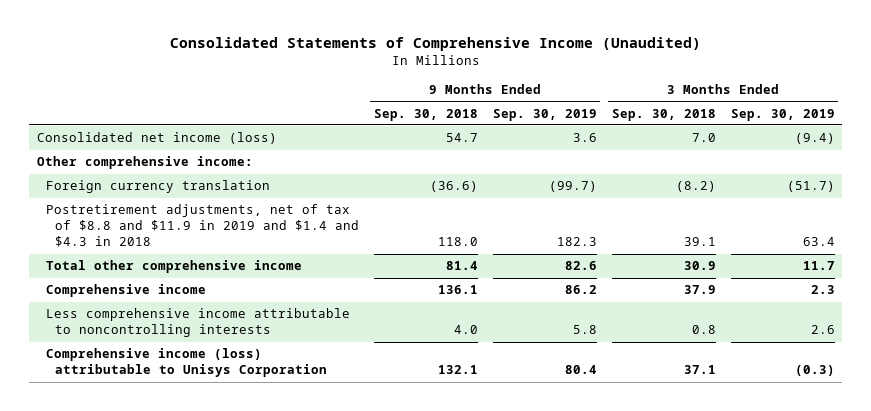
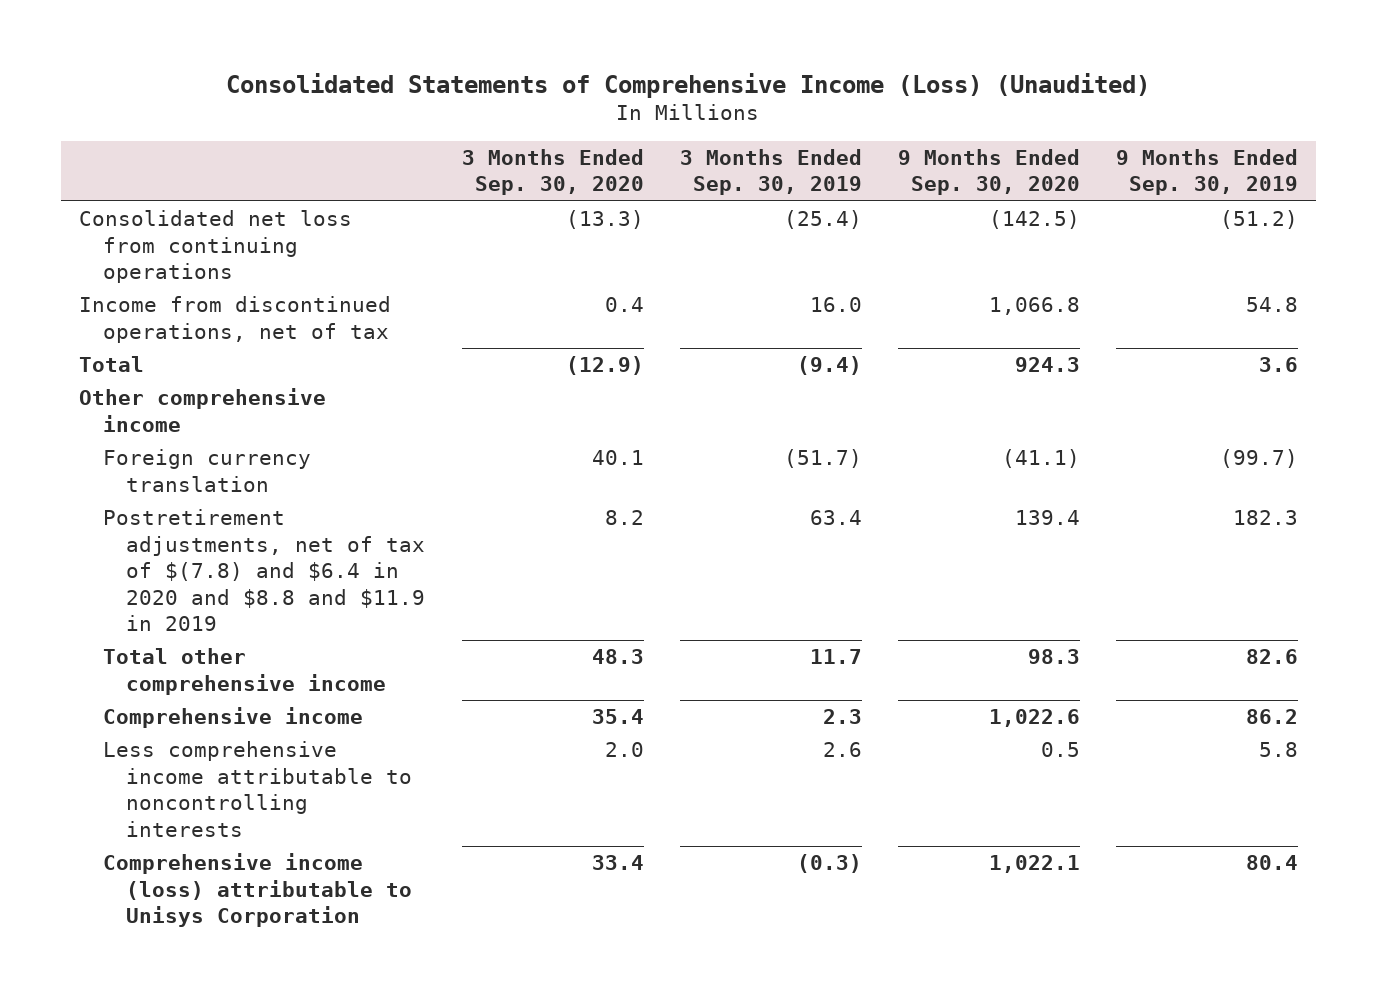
[169,37,701,52] Consolidated Statements of Comprehensive Income (Unaudited) -> [226,72,1151,98] Consolidated Statements of Comprehensive Income (Loss) (Unaudited)
[373,108,478,121] Sep. 30, 2018 -> none
[611,108,716,121] Sep. 30, 2018 -> none
none -> [461,148,644,196] 3 Months Ended Sep. 30, 2020
none -> [897,148,1080,196] 9 Months Ended Sep. 30, 2020
none -> [78,210,352,284] Consolidated net loss from continuing operations
none -> [78,296,391,343] Income from discontinued operations, net of tax
[36,132,277,145] Consolidated net income (loss) -> [78,356,144,373] Total
[36,156,253,170] Other comprehensive income: -> [78,388,326,432] Other comprehensive income
[45,204,359,248] Postretirement adjustments, net of tax of $8.8 and $11.9 in 2019 and $1.4 and $4.3 in 2018 -> [102,509,426,632] Postretirement adjustments, net of tax of $(7.8) and $6.4 in 2020 and $8.8 and $11.9 in 2019

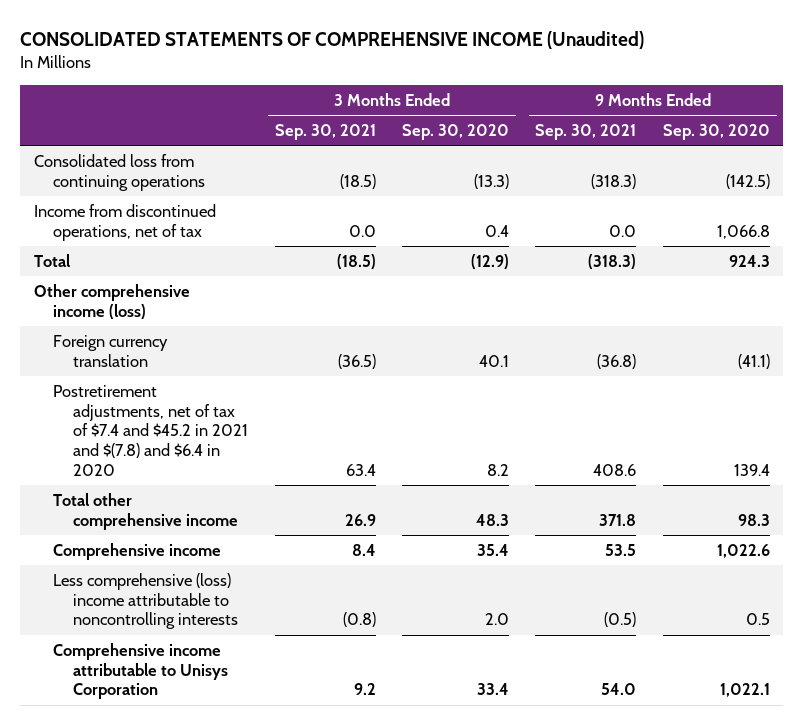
[226,72,1151,98] Consolidated Statements of Comprehensive Income (Loss) (Unaudited) -> [20,31,645,50] CONSOLIDATED STATEMENTS OF COMPREHENSIVE INCOME (Unaudited)
[679,148,862,196] 3 Months Ended Sep. 30, 2019 -> none
[1115,148,1298,196] 9 Months Ended Sep. 30, 2019 -> none
none -> [274,124,376,141] Sep. 30, 2021
none -> [535,124,637,141] Sep. 30, 2021
[78,210,352,284] Consolidated net loss from continuing operations -> [33,153,206,191] Consolidated loss from continuing operations
[78,388,326,432] Other comprehensive income -> [33,283,190,319] Other comprehensive income (loss)
[102,509,426,632] Postretirement adjustments, net of tax of $(7.8) and $6.4 in 2020 and $8.8 and $11.9 in 2019 -> [53,384,249,476] Postretirement adjustments, net of tax of $7.4 and $45.2 in 2021 and $(7.8) and $6.4 in 2020
[102,741,413,837] Less comprehensive income attributable to noncontrolling interests -> [53,572,239,630] Less comprehensive (loss) income attributable to noncontrolling interests
[102,853,413,928] Comprehensive income (loss) attributable to Unisys Corporation -> [53,642,229,700] Comprehensive income attributable to Unisys Corporation

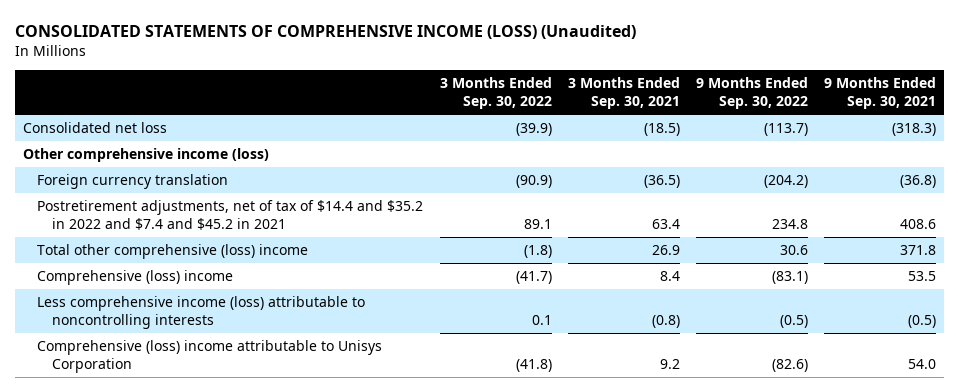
[20,31,645,50] CONSOLIDATED STATEMENTS OF COMPREHENSIVE INCOME (Unaudited) -> [15,25,637,40] CONSOLIDATED STATEMENTS OF COMPREHENSIVE INCOME (LOSS) (Unaudited)
[401,124,509,141] Sep. 30, 2020 -> none
[662,124,770,141] Sep. 30, 2020 -> none
none -> [439,77,552,110] 3 Months Ended Sep. 30, 2022
none -> [695,77,808,110] 9 Months Ended Sep. 30, 2022
[33,153,206,191] Consolidated loss from continuing operations -> none
[33,203,216,241] Income from discontinued operations, net of tax -> none
[33,253,70,267] Total -> [23,121,168,133] Consolidated net loss
[53,384,249,476] Postretirement adjustments, net of tax of $7.4 and $45.2 in 2021 and $(7.8) and $6.4 in 2020 -> [37,199,424,231] Postretirement adjustments, net of tax of $14.4 and $35.2 in 2022 and $7.4 and $45.2 in 2021
[53,492,239,530] Total other comprehensive income -> [37,243,309,259] Total other comprehensive (loss) income
[53,542,222,560] Comprehensive income -> [37,269,234,285] Comprehensive (loss) income
[53,572,239,630] Less comprehensive (loss) income attributable to noncontrolling interests -> [37,295,366,330] Less comprehensive income (loss) attributable to noncontrolling interests
[53,642,229,700] Comprehensive income attributable to Unisys Corporation -> [37,339,383,374] Comprehensive (loss) income attributable to Unisys Corporation

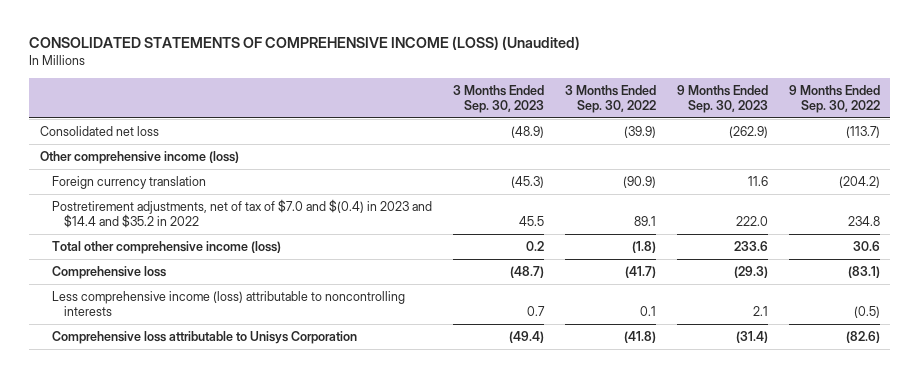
[567,77,680,110] 3 Months Ended Sep. 30, 2021 -> none
[824,77,937,110] 9 Months Ended Sep. 30, 2021 -> none
none -> [452,84,544,113] 3 Months Ended Sep. 30, 2023
none -> [676,84,768,113] 9 Months Ended Sep. 30, 2023
[37,199,424,231] Postretirement adjustments, net of tax of $14.4 and $35.2 in 2022 and $7.4 and $45.2 in 2021 -> [51,199,432,229] Postretirement adjustments, net of tax of $7.0 and $(0.4) in 2023 and $14.4 and $35.2 in 2022
[37,243,309,259] Total other comprehensive (loss) income -> [51,241,281,255] Total other comprehensive income (loss)
[37,269,234,285] Comprehensive (loss) income -> [51,266,166,280] Comprehensive loss
[37,339,383,374] Comprehensive (loss) income attributable to Unisys Corporation -> [51,331,357,345] Comprehensive loss attributable to Unisys Corporation

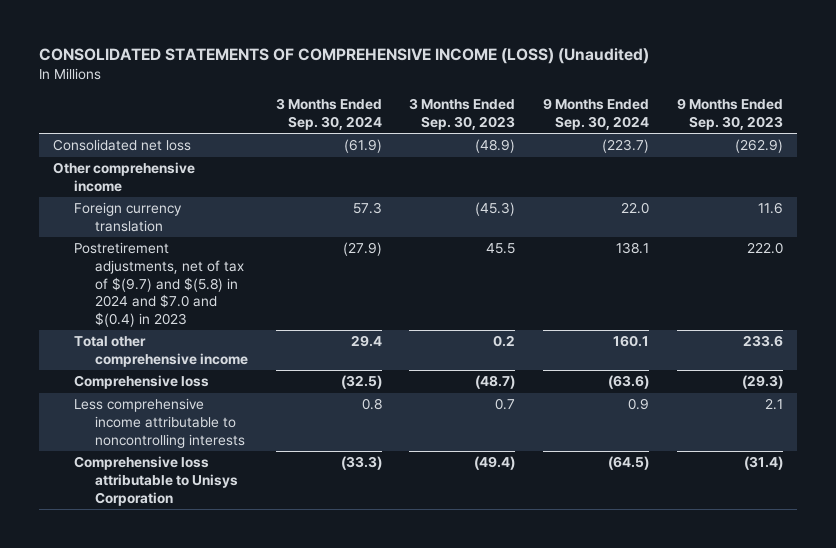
[564,84,656,113] 3 Months Ended Sep. 30, 2022 -> none
[788,84,880,113] 9 Months Ended Sep. 30, 2022 -> none
none -> [275,98,382,130] 3 Months Ended Sep. 30, 2024
none -> [543,98,650,130] 9 Months Ended Sep. 30, 2024
[39,151,239,165] Other comprehensive income (loss) -> [53,162,196,192] Other comprehensive income
[51,199,432,229] Postretirement adjustments, net of tax of $7.0 and $(0.4) in 2023 and $14.4 and $35.2 in 2022 -> [73,242,244,327] Postretirement adjustments, net of tax of $(9.7) and $(5.8) in 2024 and $7.0 and $(0.4) in 2023
[51,241,281,255] Total other comprehensive income (loss) -> [73,336,248,367] Total other comprehensive income
[51,291,405,317] Less comprehensive income (loss) attributable to noncontrolling interests -> [73,398,245,448] Less comprehensive income attributable to noncontrolling interests

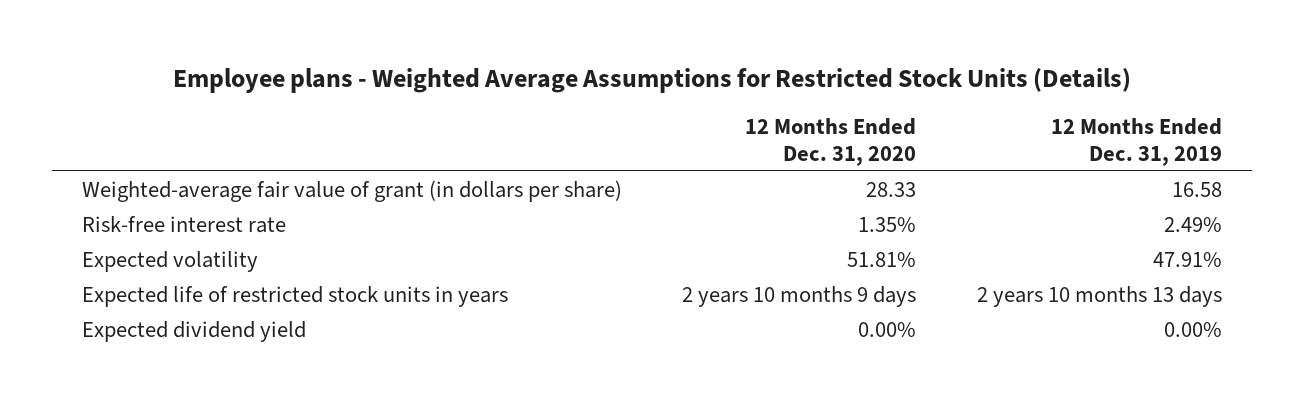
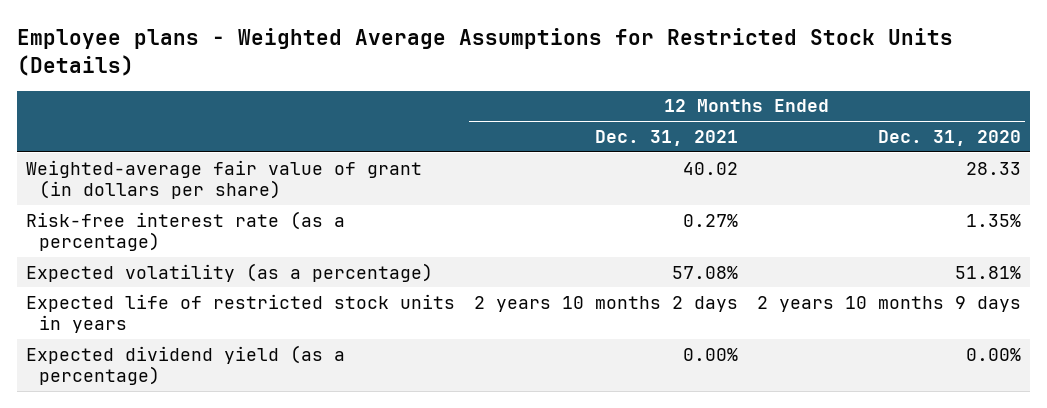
[1050,117,1222,166] 12 Months Ended Dec. 31, 2019 -> none
none -> [594,129,738,146] Dec. 31, 2021
[81,215,286,233] Risk-free interest rate -> [26,210,346,252] Risk-free interest rate (as a percentage)
[81,250,258,272] Expected volatility -> [26,262,434,282] Expected volatility (as a percentage)
[81,320,306,342] Expected dividend yield -> [26,344,346,386] Expected dividend yield (as a percentage)

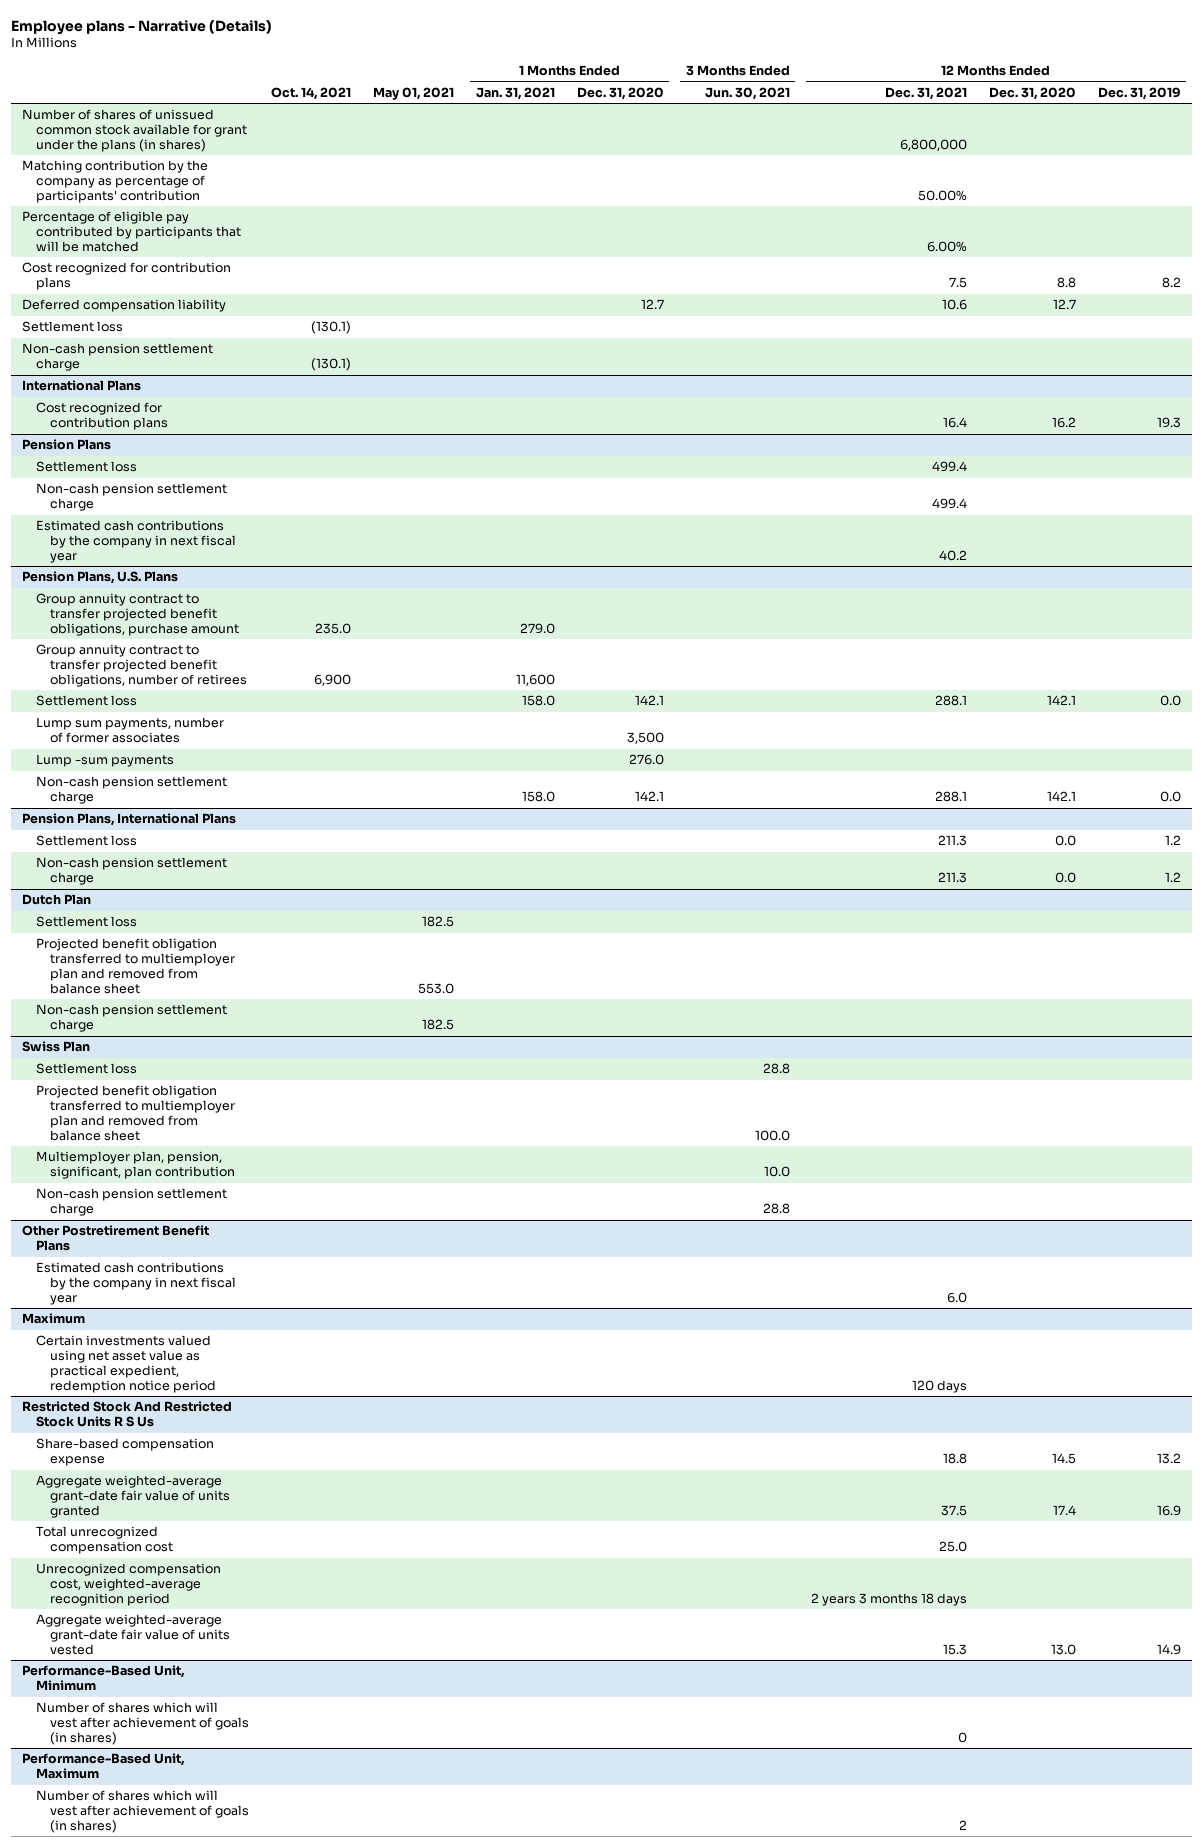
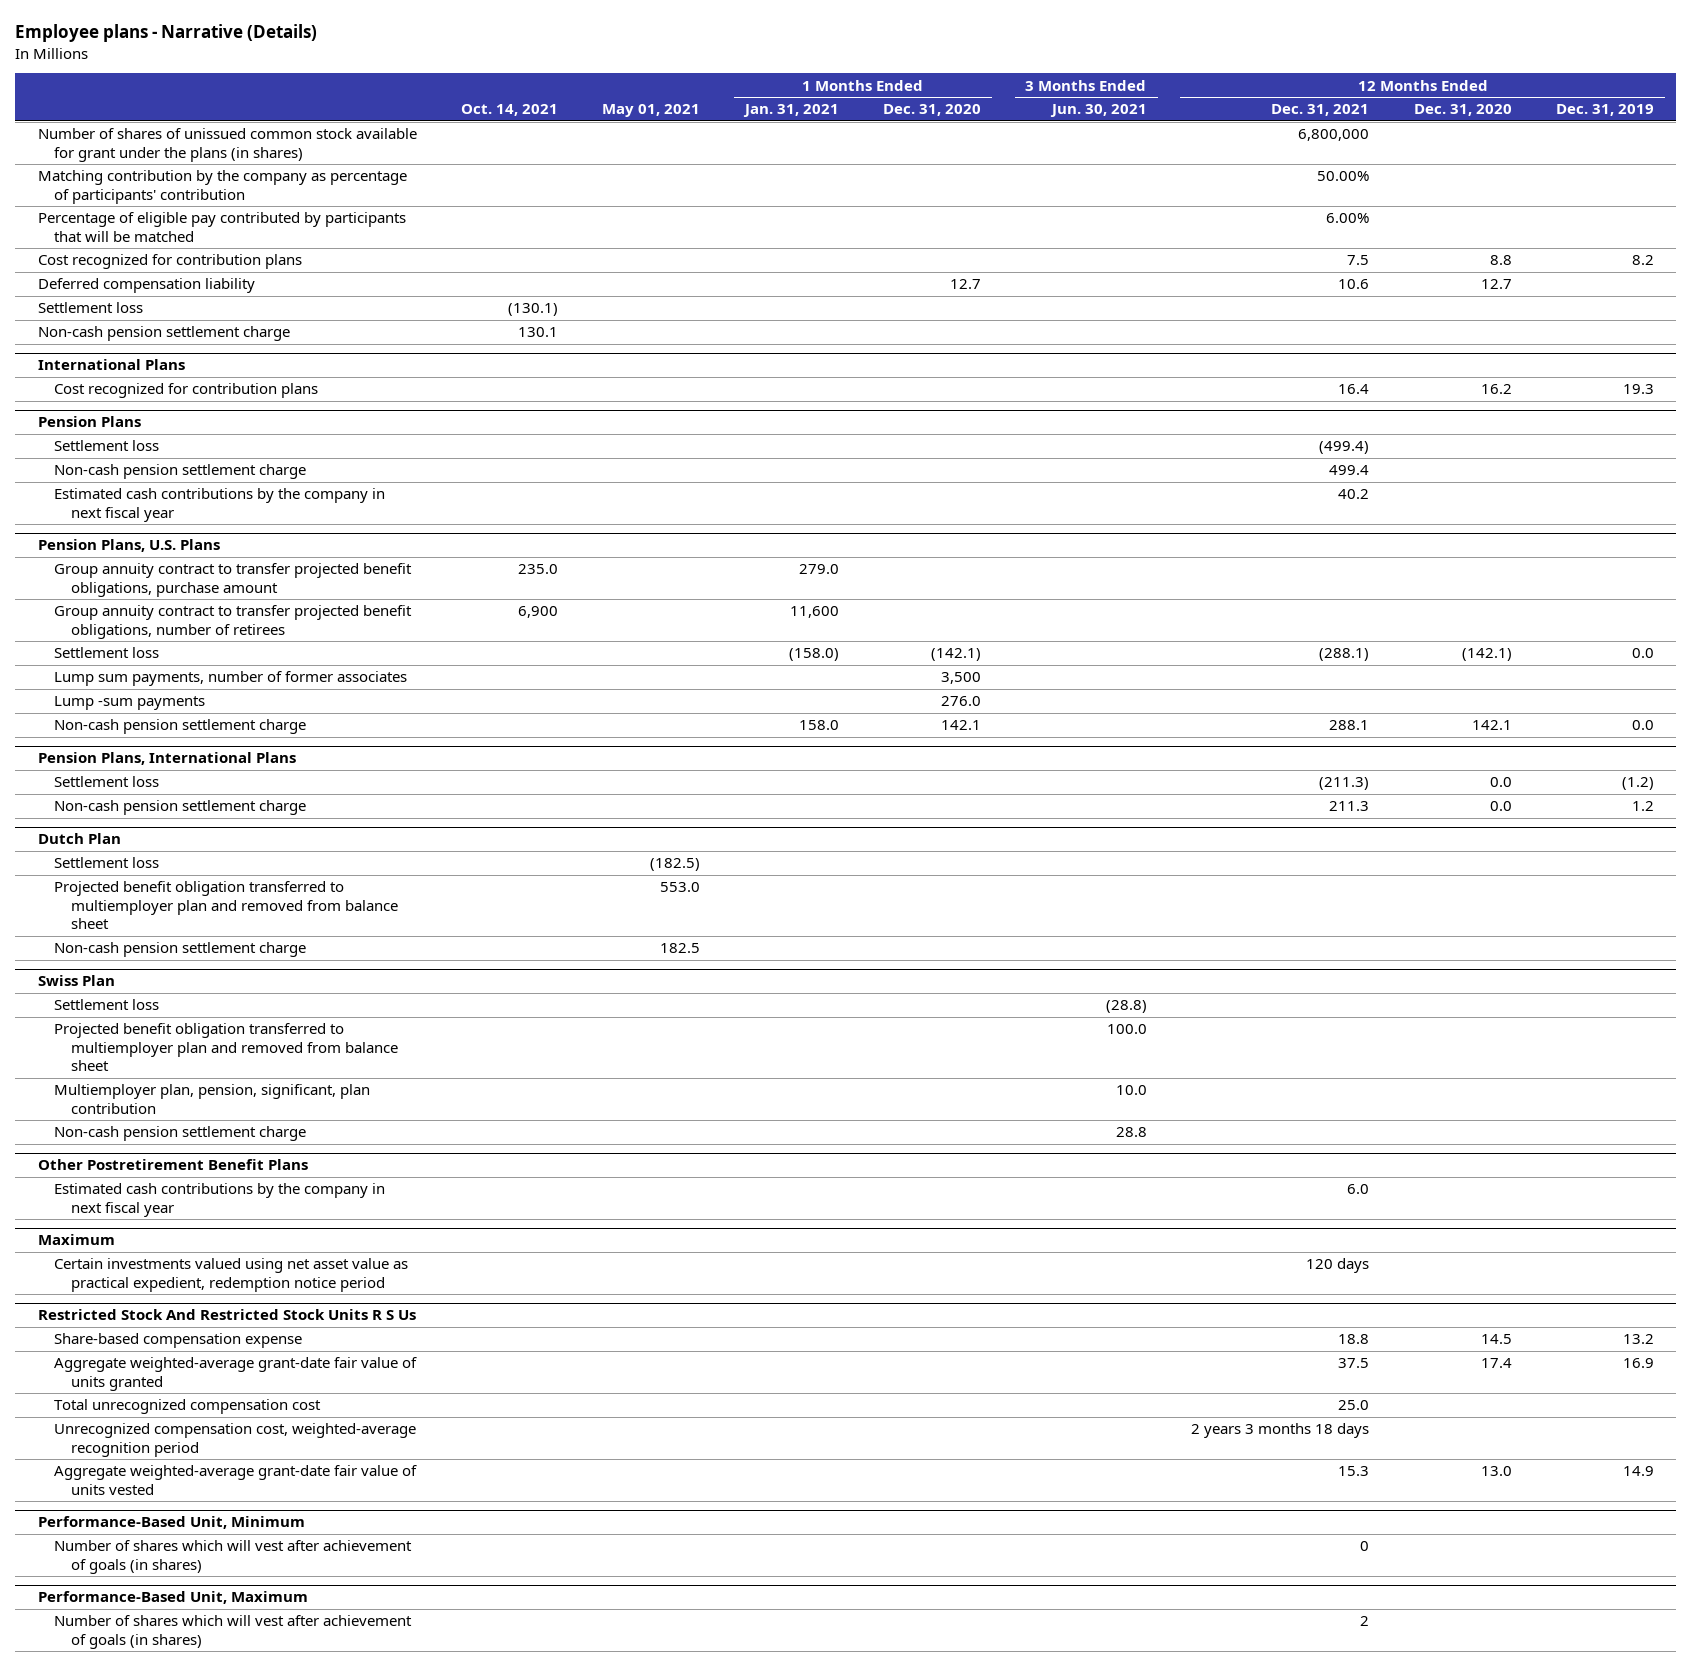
[311,358,352,372] (130.1) -> [518,327,559,338] 130.1
[932,461,968,473] 499.4 -> [1319,441,1370,455] (499.4)
[521,695,555,707] 158.0 -> [788,648,839,662] (158.0)
[634,695,664,706] 142.1 -> [931,648,982,662] (142.1)
[935,695,968,707] 288.1 -> [1319,648,1370,662] (288.1)
[1047,695,1077,706] 142.1 -> [1461,648,1512,662] (142.1)
[938,835,968,847] 211.3 -> [1319,777,1370,791] (211.3)
[1164,835,1181,846] 1.2 -> [1621,777,1654,791] (1.2)
[422,916,455,928] 182.5 -> [650,858,701,872] (182.5)
[762,1063,790,1075] 28.8 -> [1105,1000,1147,1014] (28.8)

